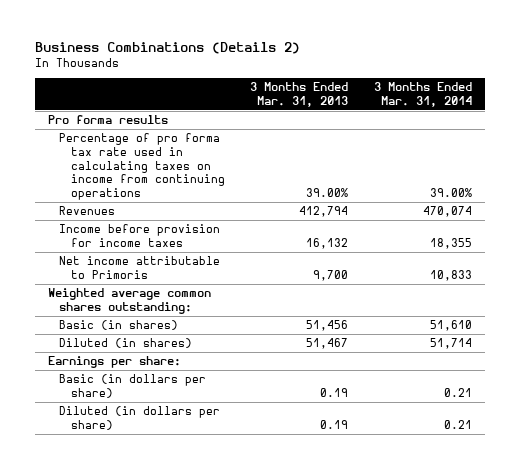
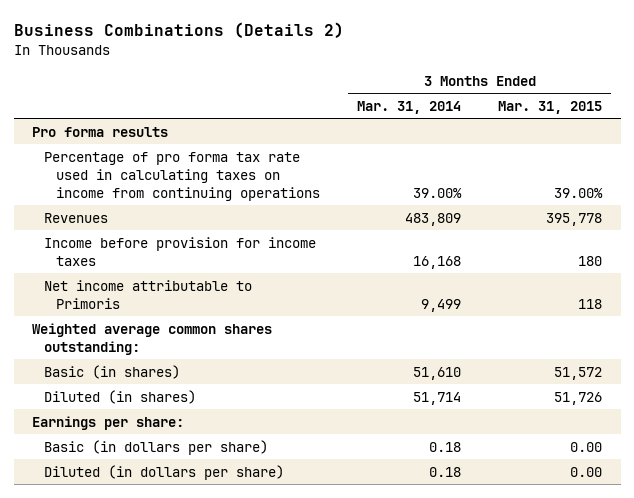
[250,81,349,107] 3 Months Ended Mar. 31, 2013 -> none
none -> [498,101,603,115] Mar. 31, 2015
[422,206,472,218] 470,074 -> [405,212,462,226] 483,809
[429,238,472,250] 18,355 -> [413,255,462,269] 16,168
[429,270,472,282] 10,833 -> [421,298,462,312] 9,499
[443,388,472,398] 0.21 -> [429,441,462,452] 0.18
[443,420,472,430] 0.21 -> [429,466,462,477] 0.18

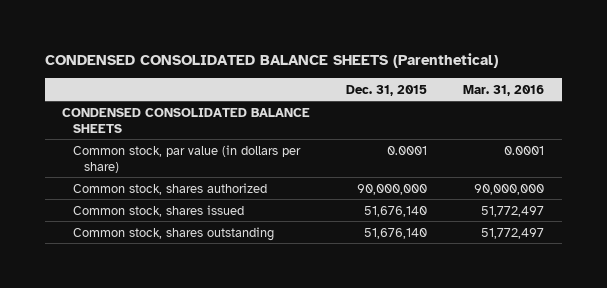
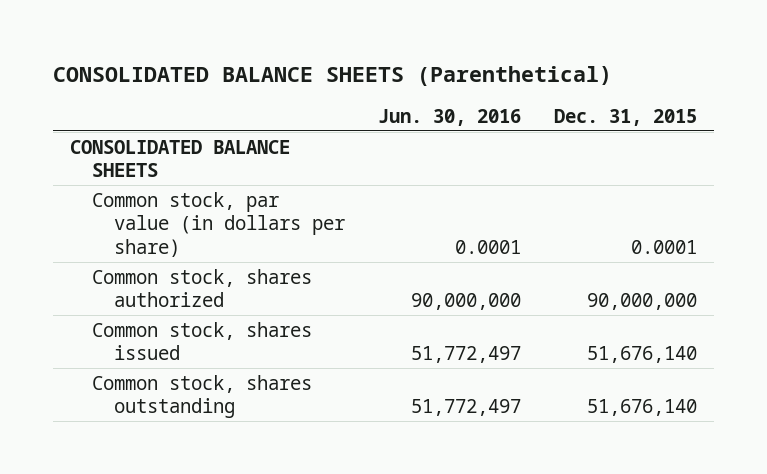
[44,52,498,68] CONDENSED CONSOLIDATED BALANCE SHEETS (Parenthetical) -> [53,66,613,87] CONSOLIDATED BALANCE SHEETS (Parenthetical)
[463,84,545,96] Mar. 31, 2016 -> none
none -> [378,108,522,126] Jun. 30, 2016
[62,107,311,133] CONDENSED CONSOLIDATED BALANCE SHEETS -> [69,139,290,178] CONSOLIDATED BALANCE SHEETS

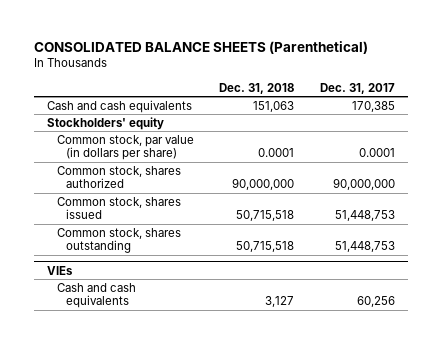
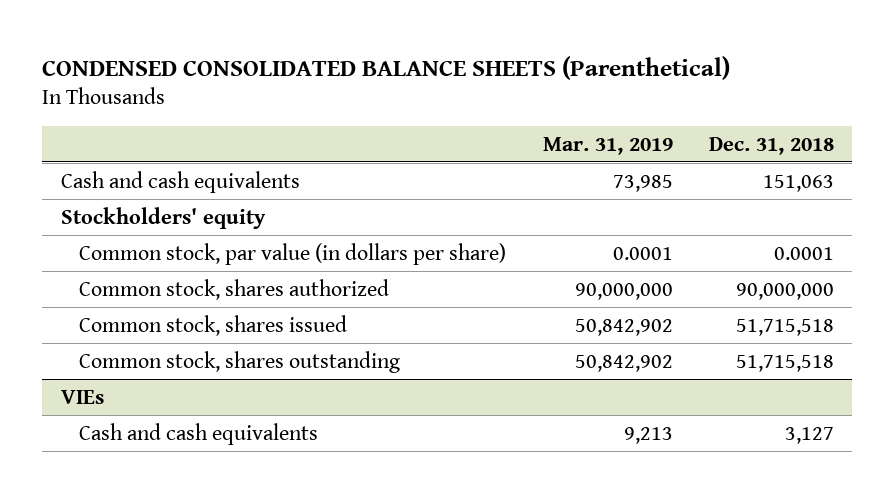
[33,40,368,54] CONSOLIDATED BALANCE SHEETS (Parenthetical) -> [42,55,731,80] CONDENSED CONSOLIDATED BALANCE SHEETS (Parenthetical)
[320,82,396,94] Dec. 31, 2017 -> none
none -> [542,136,673,155] Mar. 31, 2019
[236,210,295,222] 50,715,518 -> [735,318,834,336] 51,715,518
[236,241,295,253] 50,715,518 -> [735,354,834,372] 51,715,518

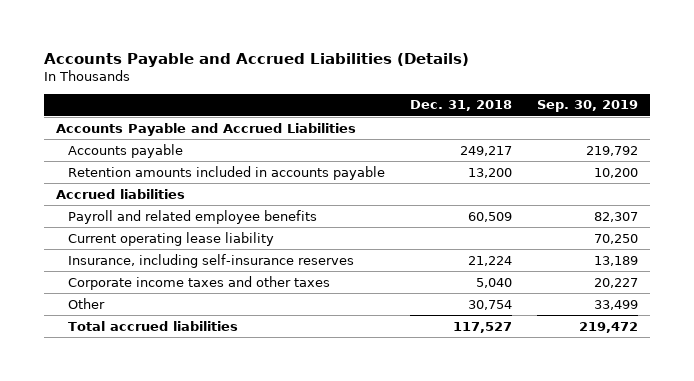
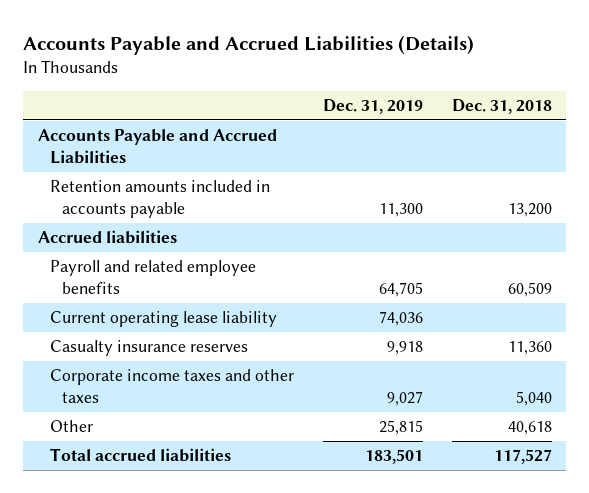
[536,100,638,113] Sep. 30, 2019 -> none
none -> [322,99,423,115] Dec. 31, 2019
[68,143,184,158] Accounts payable -> none
[68,253,355,268] Insurance, including self-insurance reserves -> [49,340,248,357] Casualty insurance reserves
[468,255,513,266] 21,224 -> [507,341,552,356] 11,360
[468,299,513,310] 30,754 -> [507,421,552,436] 40,618

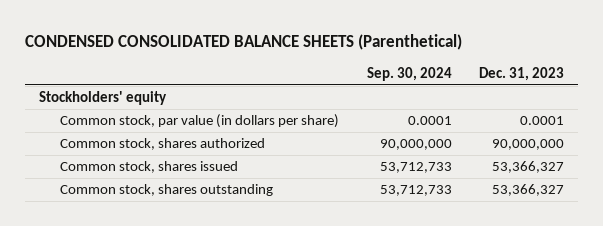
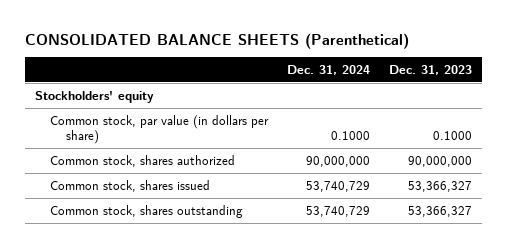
[24,34,462,51] CONDENSED CONSOLIDATED BALANCE SHEETS (Parenthetical) -> [25,32,410,49] CONSOLIDATED BALANCE SHEETS (Parenthetical)
[366,66,452,81] Sep. 30, 2024 -> none
none -> [287,65,371,76] Dec. 31, 2024
[520,116,565,126] 0.0001 -> [433,131,473,141] 0.1000

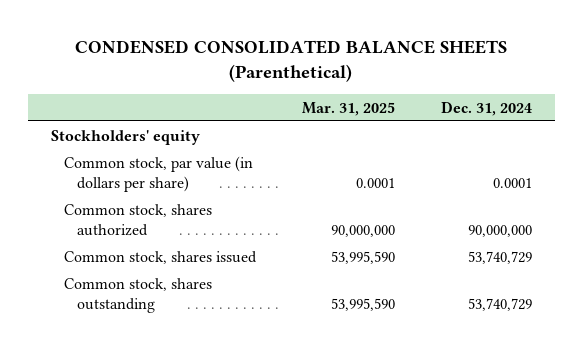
[25,32,410,49] CONSOLIDATED BALANCE SHEETS (Parenthetical) -> [75,39,508,82] CONDENSED CONSOLIDATED BALANCE SHEETS (Parenthetical)
[389,65,473,76] Dec. 31, 2023 -> none
none -> [301,101,395,116] Mar. 31, 2025
[331,131,371,141] 0.1000 -> [492,178,532,189] 0.0001

